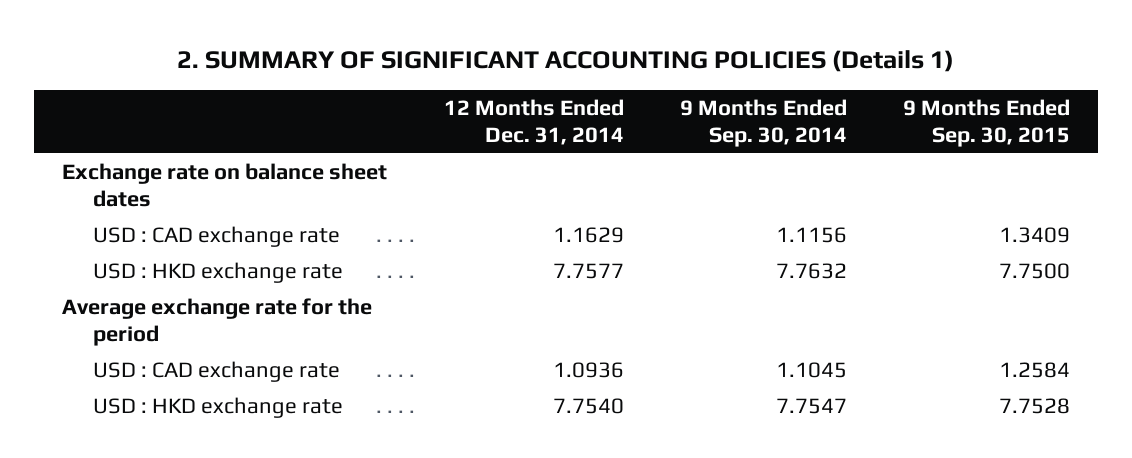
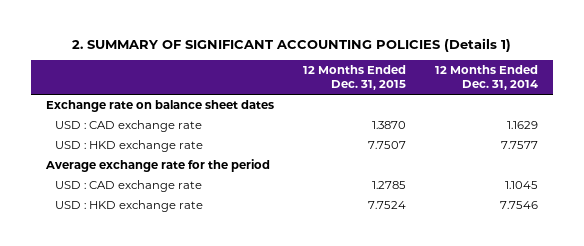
[679,99,847,148] 9 Months Ended Sep. 30, 2014 -> none
[903,99,1071,148] 9 Months Ended Sep. 30, 2015 -> none
none -> [303,65,407,91] 12 Months Ended Dec. 31, 2015
[552,361,624,378] 1.0936 -> [505,181,539,190] 1.1045
[552,397,624,414] 7.7540 -> [500,201,539,210] 7.7546

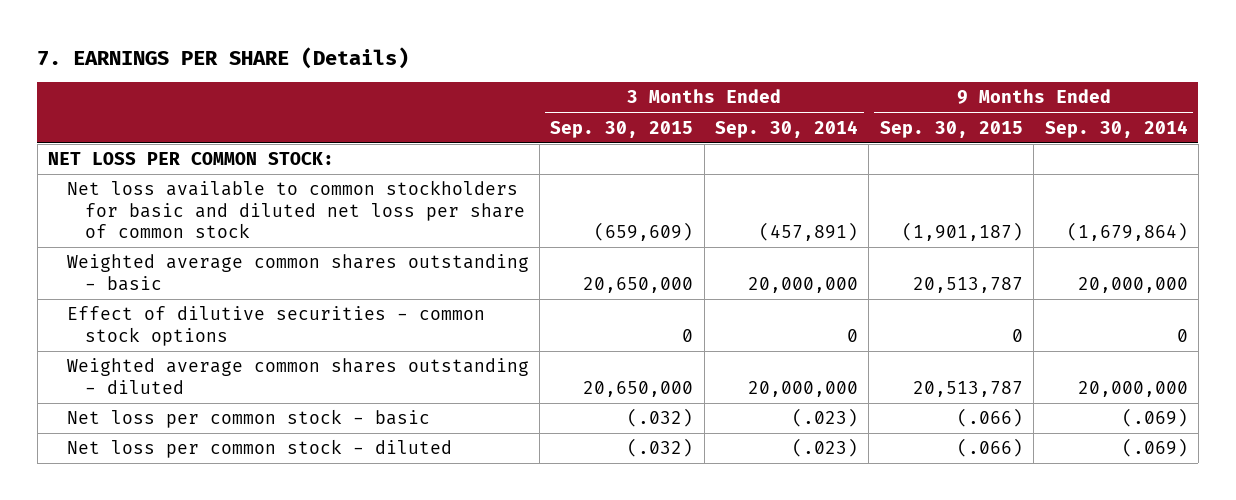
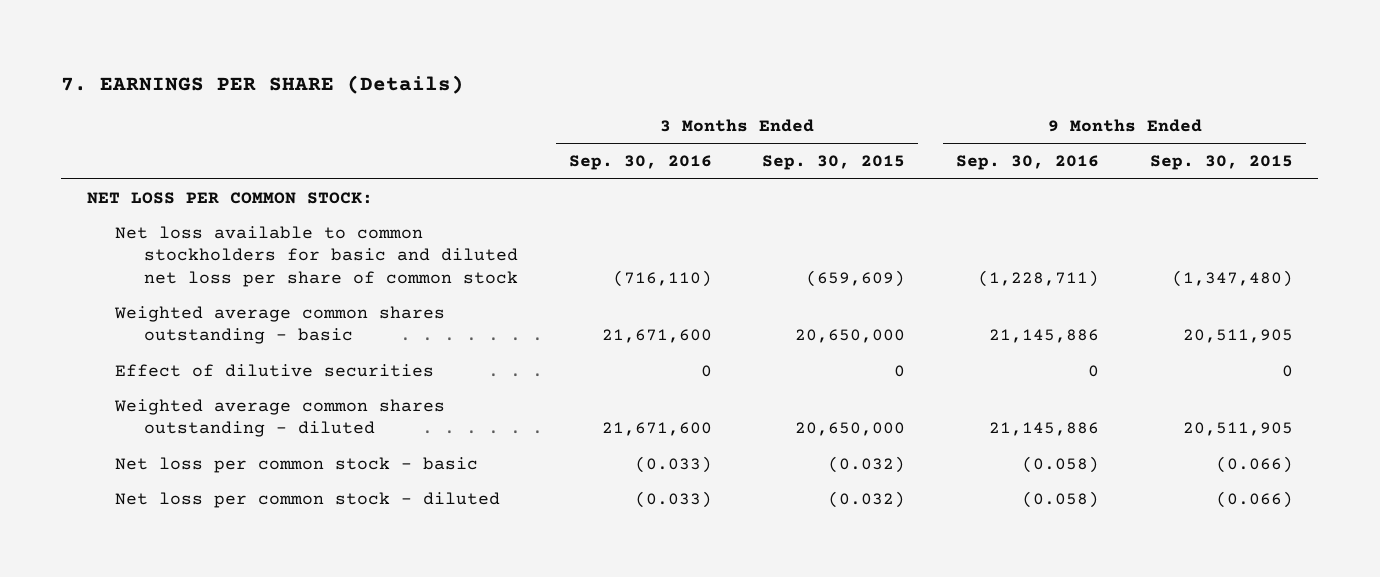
[715,119,859,138] Sep. 30, 2014 -> none
[1044,119,1188,138] Sep. 30, 2014 -> none
none -> [568,155,712,171] Sep. 30, 2016
none -> [956,155,1100,171] Sep. 30, 2016
[901,221,1023,241] (1,901,187) -> [1171,269,1293,287] (1,347,480)
[912,276,1023,293] 20,513,787 -> [1182,329,1293,344] 20,511,905
[66,306,485,346] Effect of dilutive securities - common stock options -> [115,363,435,377] Effect of dilutive securities
[912,380,1023,397] 20,513,787 -> [1182,422,1293,437] 20,511,905
[627,408,694,428] (.032) -> [828,455,906,473] (0.032)
[956,408,1023,428] (.066) -> [1215,455,1293,473] (0.066)
[627,438,694,458] (.032) -> [828,490,906,508] (0.032)
[956,438,1023,458] (.066) -> [1215,490,1293,508] (0.066)

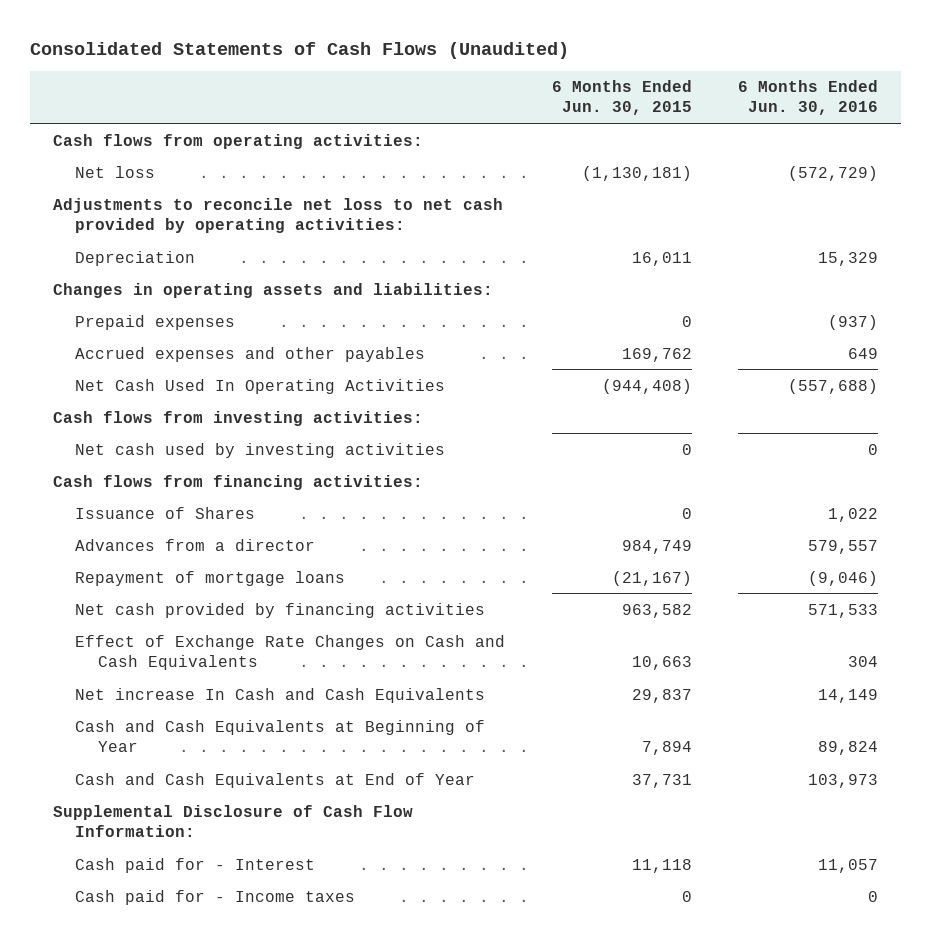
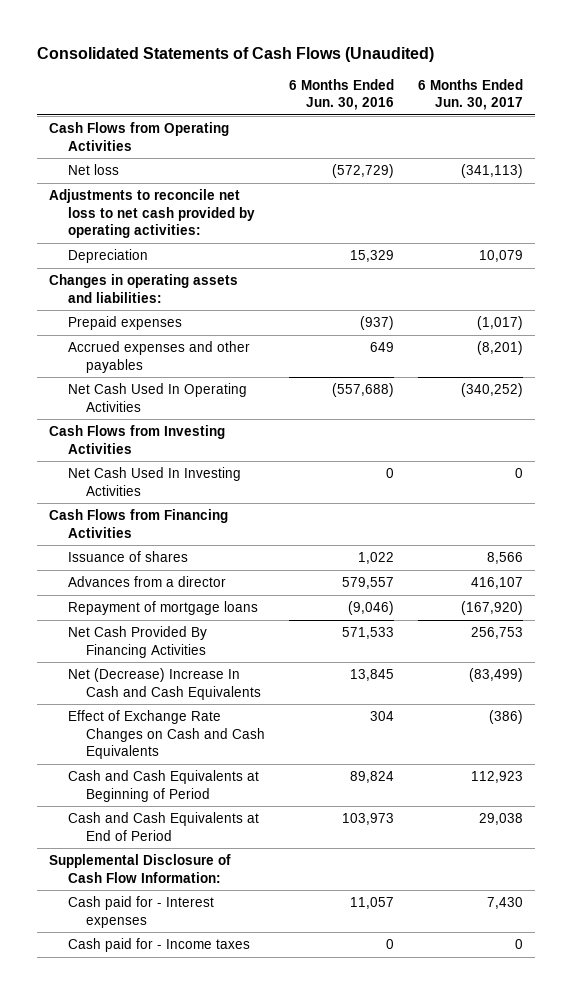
[551,80,692,116] 6 Months Ended Jun. 30, 2015 -> none
none -> [418,78,524,111] 6 Months Ended Jun. 30, 2017
[53,133,424,149] Cash flows from operating activities: -> [49,122,230,151] Cash Flows from Operating Activities
[53,410,424,426] Cash flows from investing activities: -> [49,425,226,454] Cash Flows from Investing Activities
[75,442,446,458] Net cash used by investing activities -> [67,467,241,496] Net Cash Used In Investing Activities
[53,474,424,490] Cash flows from financing activities: -> [49,509,229,538] Cash Flows from Financing Activities
[75,506,256,519] Issuance of Shares -> [67,551,188,563] Issuance of shares
[75,602,486,618] Net cash provided by financing activities -> [67,626,207,658] Net Cash Provided By Financing Activities
none -> [67,668,262,700] Net (Decrease) Increase In Cash and Cash Equivalents
[75,687,486,703] Net increase In Cash and Cash Equivalents -> none
[75,719,486,752] Cash and Cash Equivalents at Beginning of Year -> [67,770,259,802] Cash and Cash Equivalents at Beginning of Period
[75,772,476,788] Cash and Cash Equivalents at End of Year -> [67,812,259,841] Cash and Cash Equivalents at End of Period
[75,857,316,873] Cash paid for - Interest -> [67,896,214,928] Cash paid for - Interest expenses

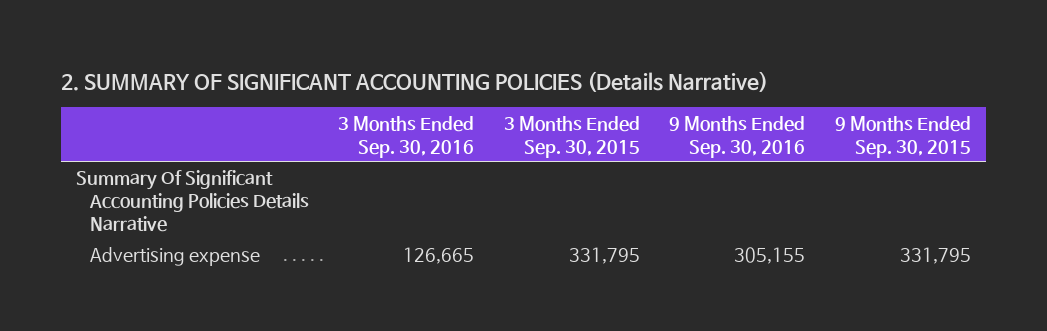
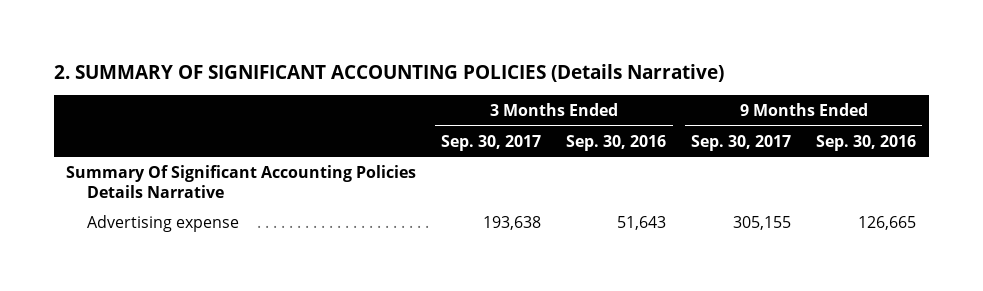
[503,115,640,158] 3 Months Ended Sep. 30, 2015 -> none
[834,115,971,158] 9 Months Ended Sep. 30, 2015 -> none
none -> [441,134,542,151] Sep. 30, 2017
none -> [691,134,792,151] Sep. 30, 2017
[403,247,475,265] 126,665 -> [617,215,667,230] 51,643
[734,247,806,265] 305,155 -> [858,215,917,230] 126,665

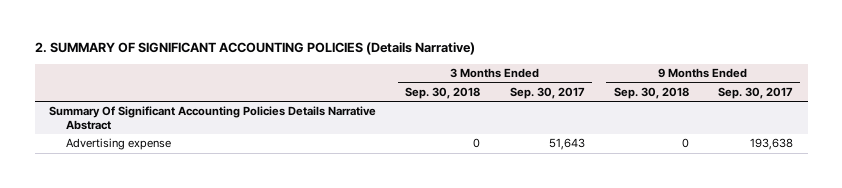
[566,134,667,151] Sep. 30, 2016 -> none
[816,134,917,151] Sep. 30, 2016 -> none
none -> [405,86,481,99] Sep. 30, 2018
none -> [613,86,689,99] Sep. 30, 2018
[66,164,417,198] Summary Of Significant Accounting Policies Details Narrative -> [49,106,377,130] Summary Of Significant Accounting Policies Details Narrative Abstract
[483,215,542,230] 193,638 -> [548,138,585,151] 51,643
[733,215,792,230] 305,155 -> [749,138,793,151] 193,638

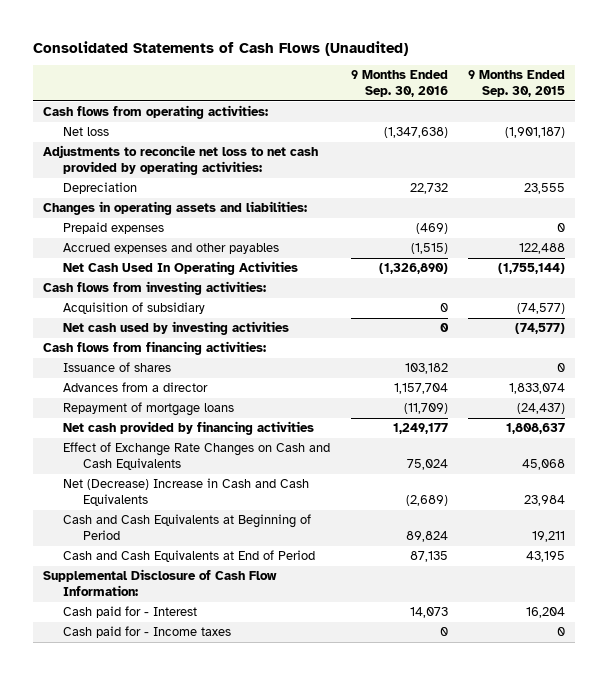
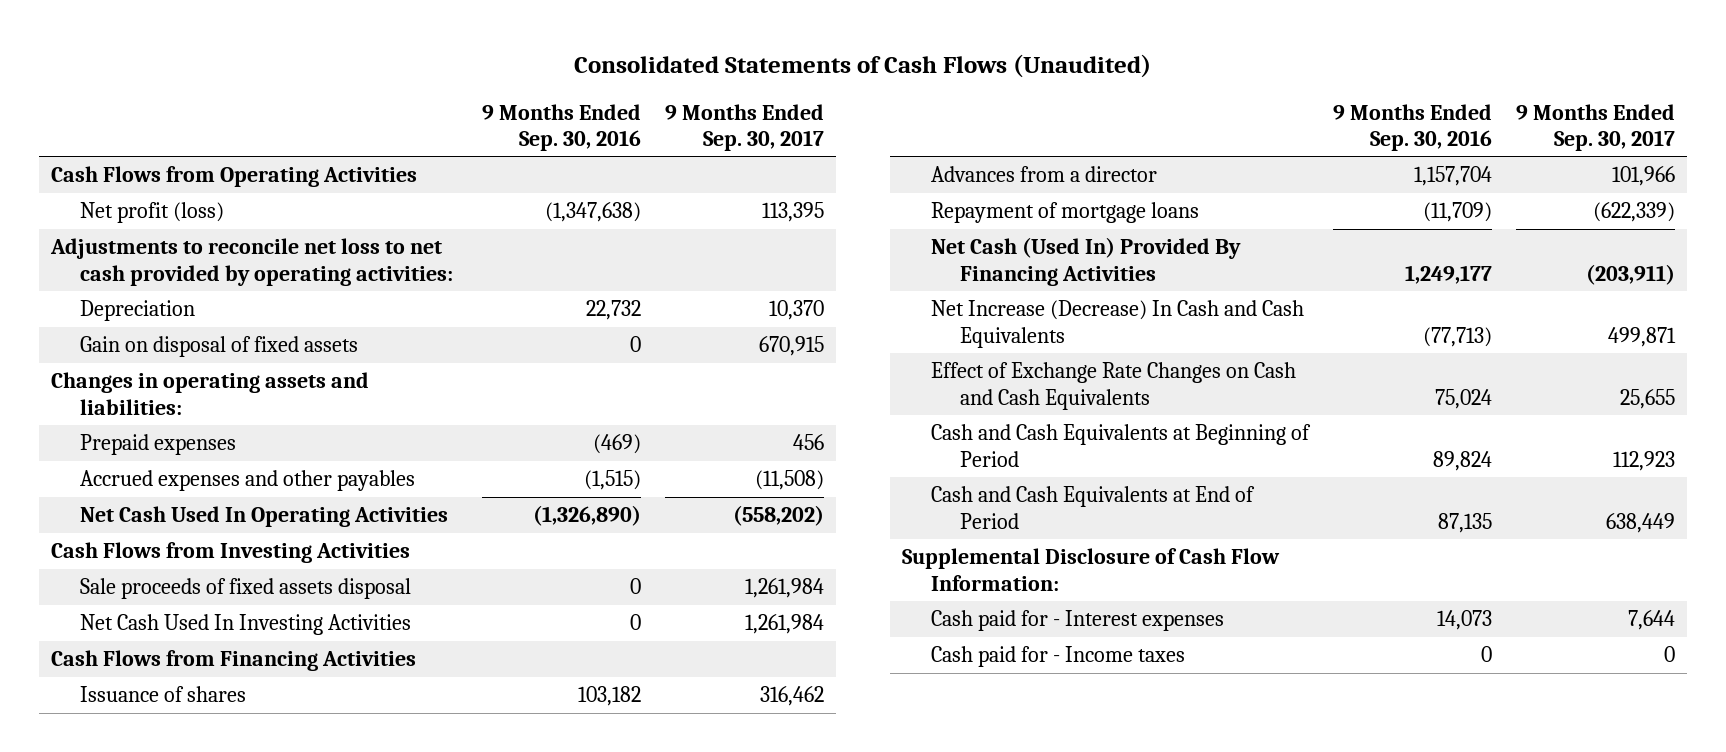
[468,70,566,98] 9 Months Ended Sep. 30, 2015 -> none
none -> [664,103,824,152] 9 Months Ended Sep. 30, 2017
[43,105,269,120] Cash flows from operating activities: -> [50,166,417,188] Cash Flows from Operating Activities
[63,127,110,137] Net loss -> [79,202,224,224] Net profit (loss)
none -> [79,336,358,358] Gain on disposal of fixed assets
[63,302,206,315] Acquisition of subsidiary -> none
[43,281,267,296] Cash flows from investing activities: -> [50,542,410,564] Cash Flows from Investing Activities
none -> [79,578,411,600] Sale proceeds of fixed assets disposal
[63,321,290,336] Net cash used by investing activities -> [79,614,411,636] Net Cash Used In Investing Activities
[43,341,267,356] Cash flows from financing activities: -> [50,650,416,672] Cash Flows from Financing Activities
[63,421,315,436] Net cash provided by financing activities -> [931,237,1242,286] Net Cash (Used In) Provided By Financing Activities
none -> [931,300,1305,348] Net Increase (Decrease) In Cash and Cash Equivalents
[63,478,310,506] Net (Decrease) Increase in Cash and Cash Equivalents -> none
[63,606,198,619] Cash paid for - Interest -> [931,610,1225,632] Cash paid for - Interest expenses

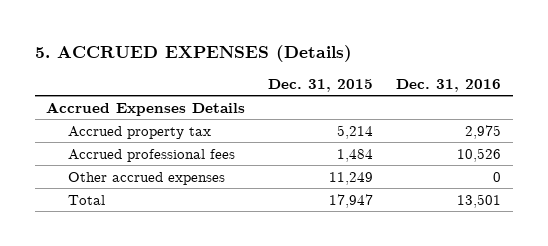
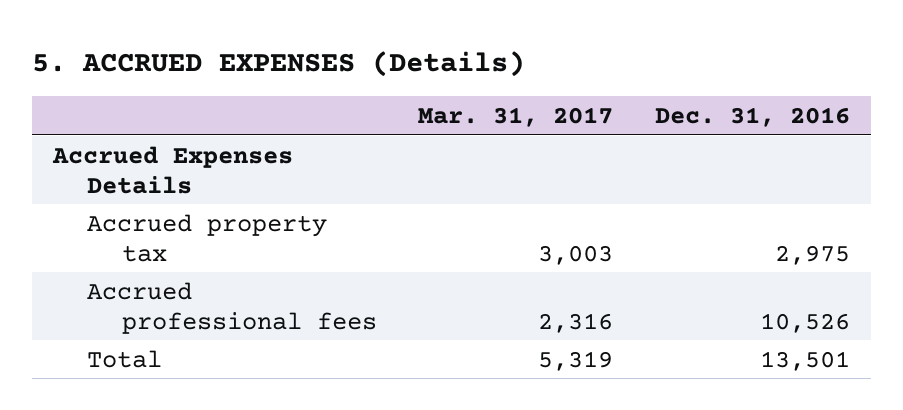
[268,78,374,92] Dec. 31, 2015 -> none
none -> [418,106,614,127] Mar. 31, 2017
[67,171,225,185] Other accrued expenses -> none

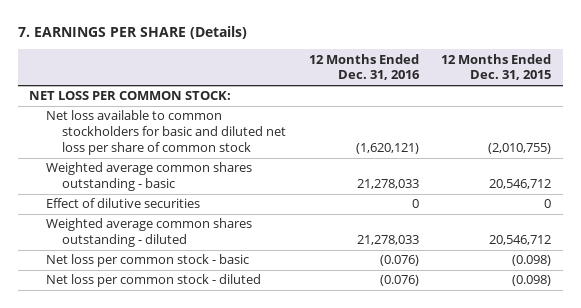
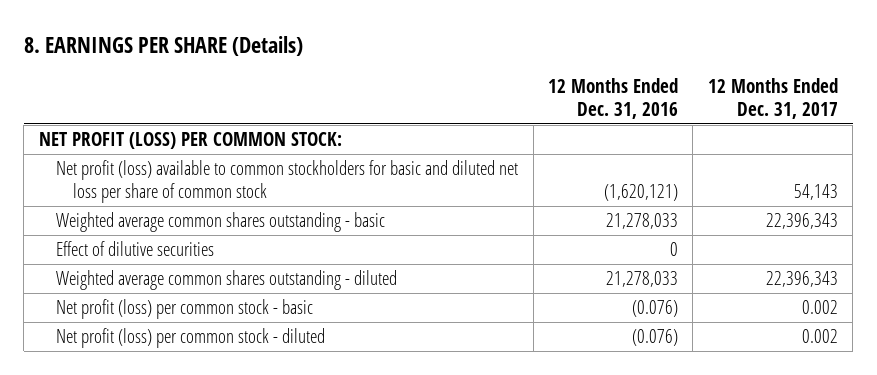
[17,25,247,39] 7. EARNINGS PER SHARE (Details) -> [23,36,303,57] 8. EARNINGS PER SHARE (Details)
[441,53,552,81] 12 Months Ended Dec. 31, 2015 -> none
none -> [707,78,838,119] 12 Months Ended Dec. 31, 2017
[29,91,232,101] NET LOSS PER COMMON STOCK: -> [38,132,342,150] NET PROFIT (LOSS) PER COMMON STOCK:
[45,110,287,155] Net loss available to common stockholders for basic and diluted net loss per share of common stock -> [56,160,519,203] Net profit (loss) available to common stockholders for basic and diluted net loss per share of common stock
[45,254,249,268] Net loss per common stock - basic -> [56,299,314,320] Net profit (loss) per common stock - basic
[45,274,261,288] Net loss per common stock - diluted -> [56,328,326,349] Net profit (loss) per common stock - diluted

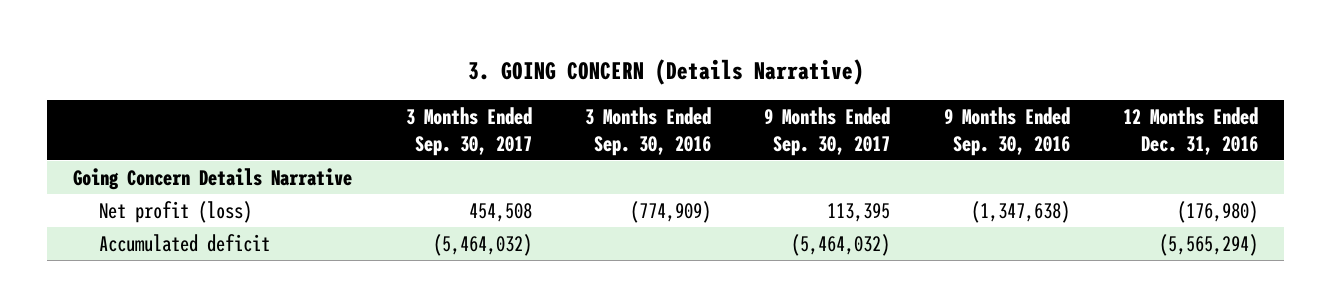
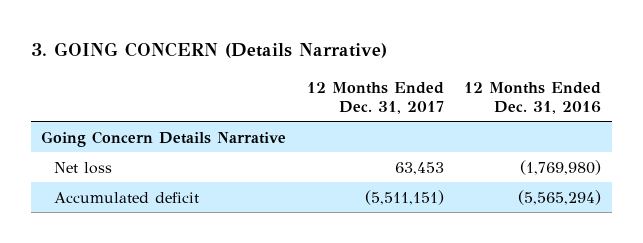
[405,107,532,156] 3 Months Ended Sep. 30, 2017 -> none
[585,107,712,156] 3 Months Ended Sep. 30, 2016 -> none
[764,107,891,156] 9 Months Ended Sep. 30, 2017 -> none
[943,107,1070,156] 9 Months Ended Sep. 30, 2016 -> none
none -> [306,81,444,114] 12 Months Ended Dec. 31, 2017
[99,200,253,223] Net profit (loss) -> [54,161,113,174] Net loss
[1176,200,1258,223] (176,980) -> [520,159,602,175] (1,769,980)

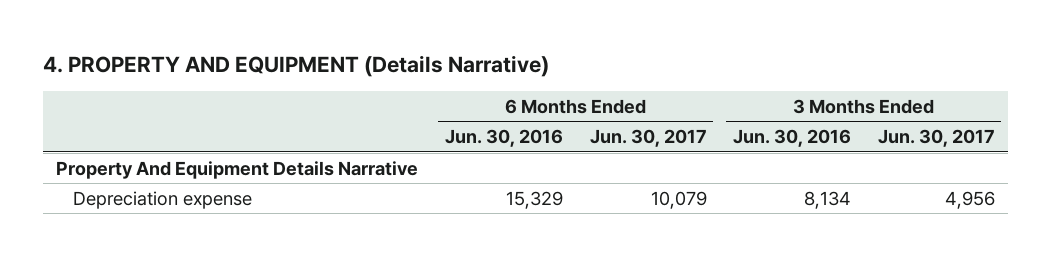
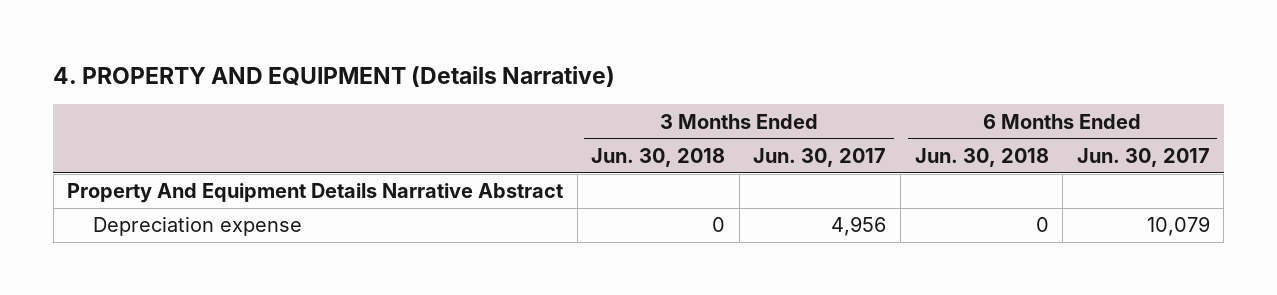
[444,129,563,148] Jun. 30, 2016 -> none
[733,129,852,148] Jun. 30, 2016 -> none
none -> [591,147,726,167] Jun. 30, 2018
none -> [914,147,1049,167] Jun. 30, 2018
[56,160,419,179] Property And Equipment Details Narrative -> [67,183,564,204] Property And Equipment Details Narrative Abstract

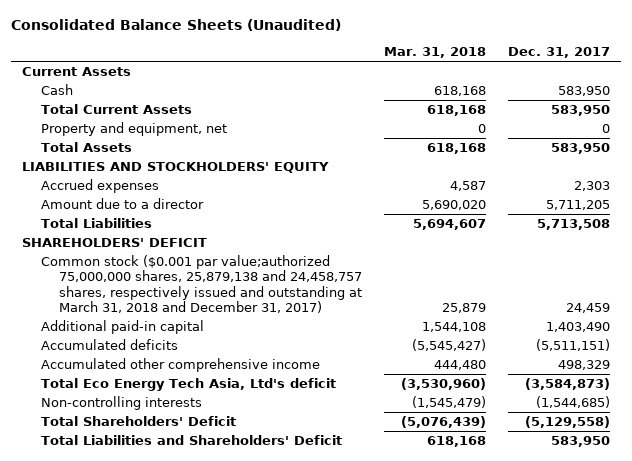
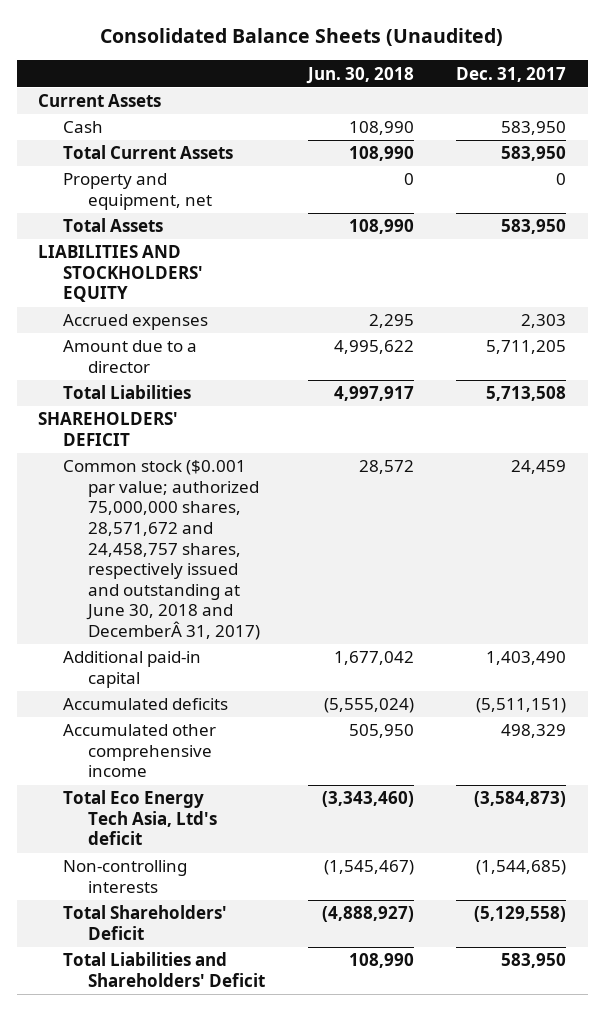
[384,47,487,59] Mar. 31, 2018 -> none
none -> [305,66,414,84] Jun. 30, 2018
[40,254,363,313] Common stock ($0.001 par value;authorized 75,000,000 shares, 25,879,138 and 24,458,757 shares, respectively issued and outstanding at March 31, 2018 and December 31, 2017) -> [62,460,260,640] Common stock ($0.001 par value; authorized 75,000,000 shares, 28,571,672 and 24,458,757 shares, respectively issued and outstanding at June 30, 2018 and DecemberÂ 31, 2017)

